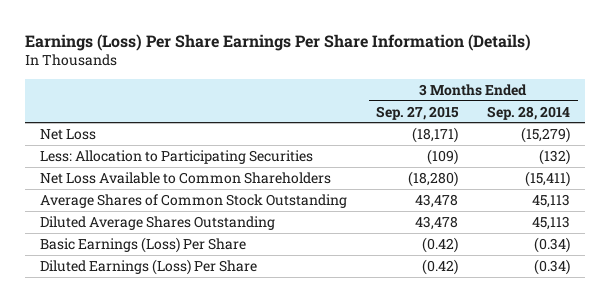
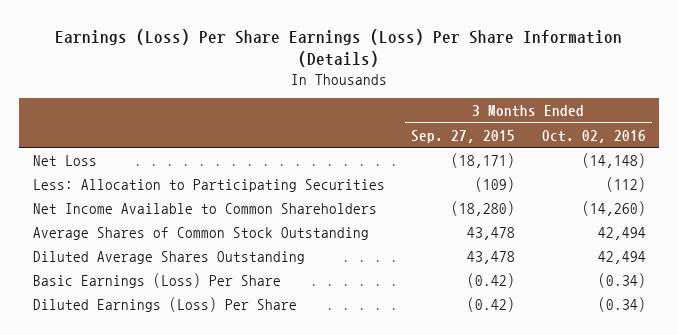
[25,33,532,51] Earnings (Loss) Per Share Earnings Per Share Information (Details) -> [55,28,623,68] Earnings (Loss) Per Share Earnings (Loss) Per Share Information (Details)
[487,105,571,120] Sep. 28, 2014 -> none
none -> [541,129,646,143] Oct. 02, 2016
[39,171,331,184] Net Loss Available to Common Shareholders -> [32,202,377,214] Net Income Available to Common Shareholders

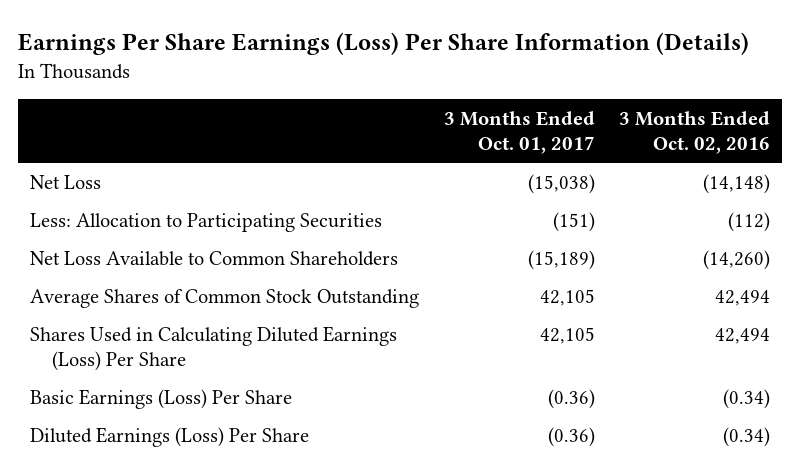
[55,28,623,68] Earnings (Loss) Per Share Earnings (Loss) Per Share Information (Details) -> [18,32,750,56] Earnings Per Share Earnings (Loss) Per Share Information (Details)
[411,129,516,143] Sep. 27, 2015 -> none
none -> [443,110,595,155] 3 Months Ended Oct. 01, 2017
[32,202,377,214] Net Income Available to Common Shareholders -> [30,250,399,266] Net Loss Available to Common Shareholders
[32,250,305,264] Diluted Average Shares Outstanding -> [30,325,398,372] Shares Used in Calculating Diluted Earnings (Loss) Per Share

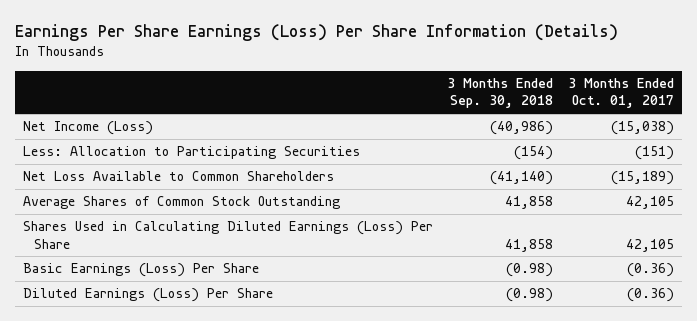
[618,110,770,155] 3 Months Ended Oct. 02, 2016 -> none
none -> [447,77,554,109] 3 Months Ended Sep. 30, 2018
[30,174,102,189] Net Loss -> [22,121,153,136] Net Income (Loss)

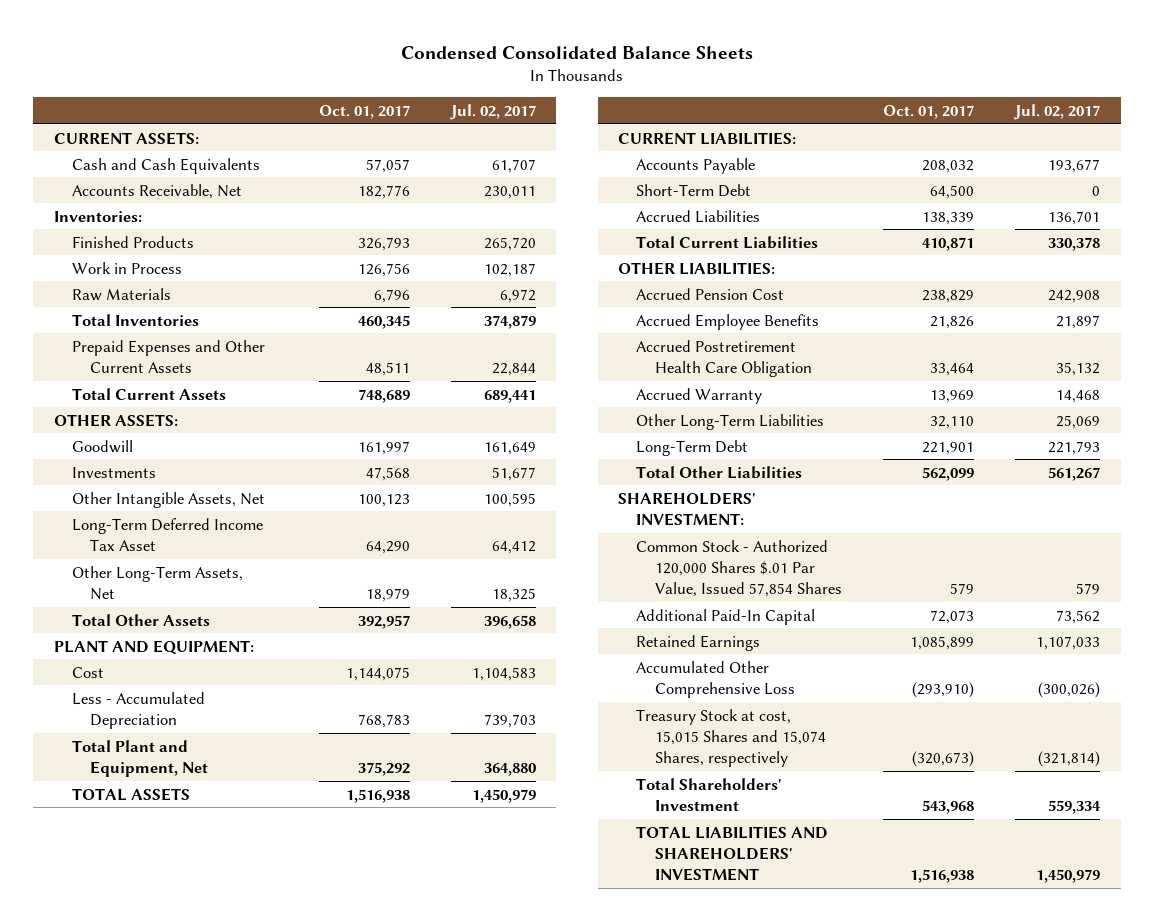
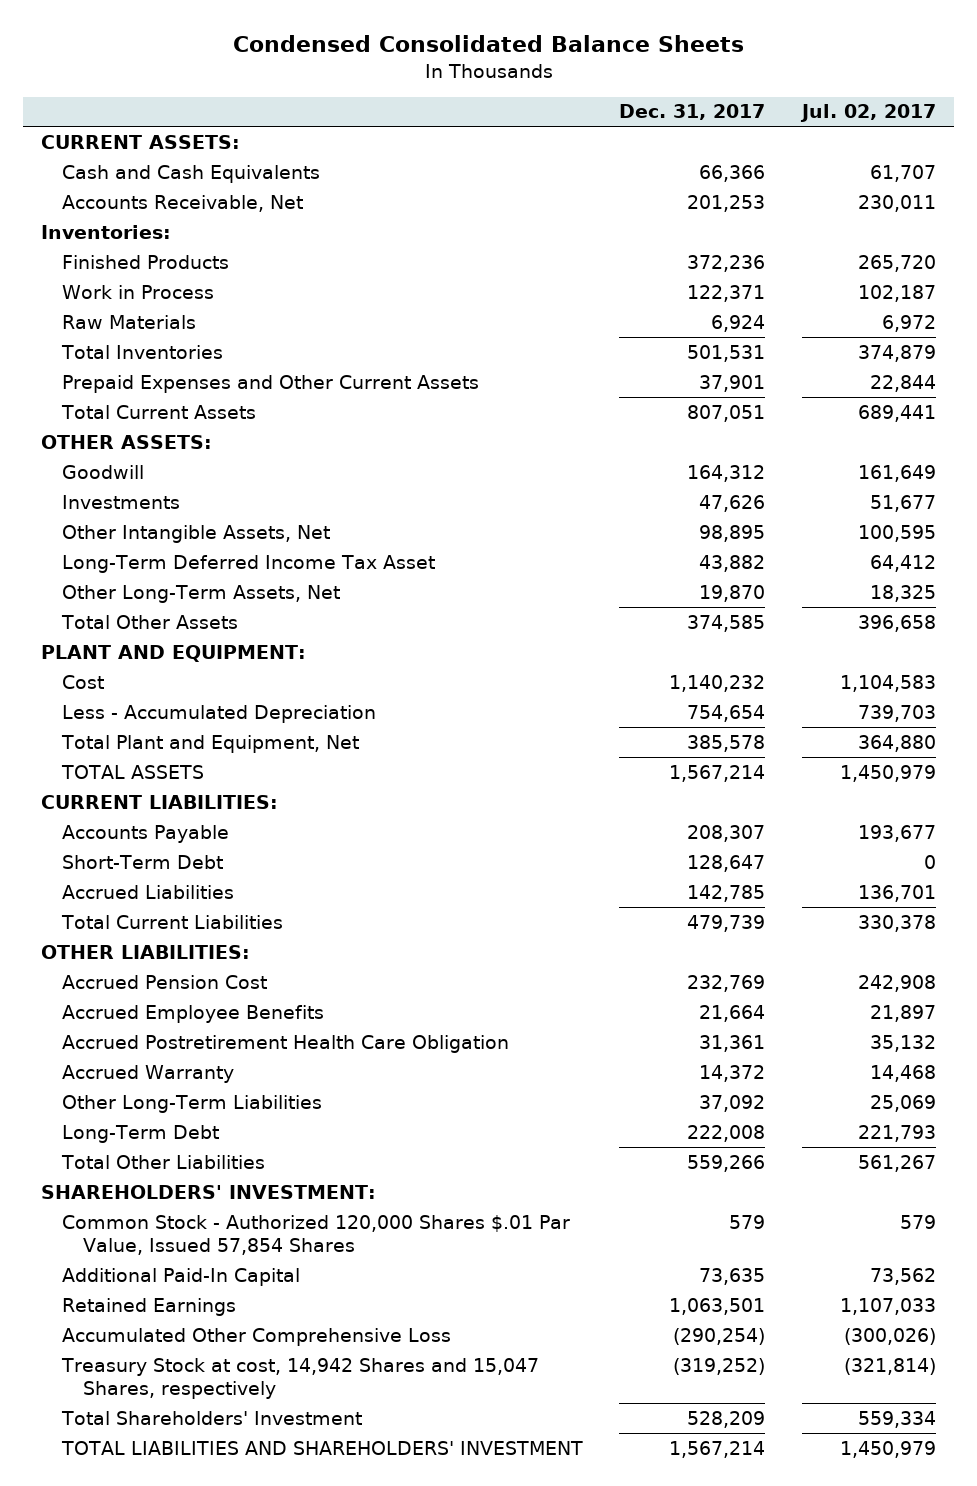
[318,105,410,120] Oct. 01, 2017 -> none
none -> [619,104,766,121] Dec. 31, 2017
[636,708,826,767] Treasury Stock at cost, 15,015 Shares and 15,074 Shares, respectively -> [60,1357,539,1399] Treasury Stock at cost, 14,942 Shares and 15,047 Shares, respectively

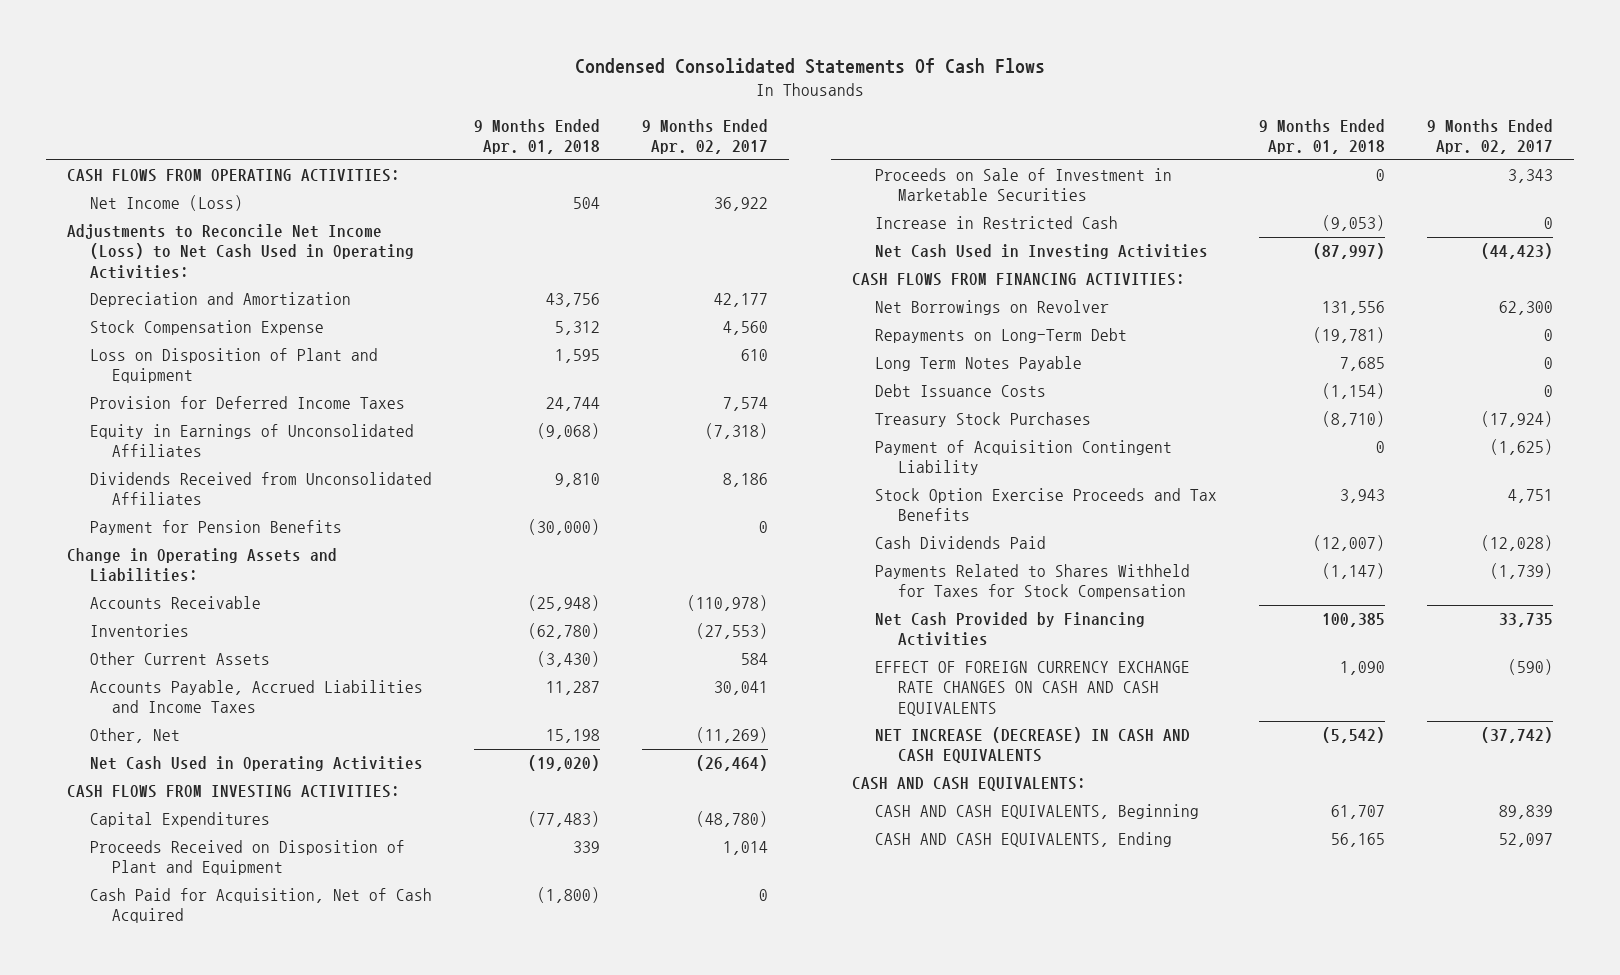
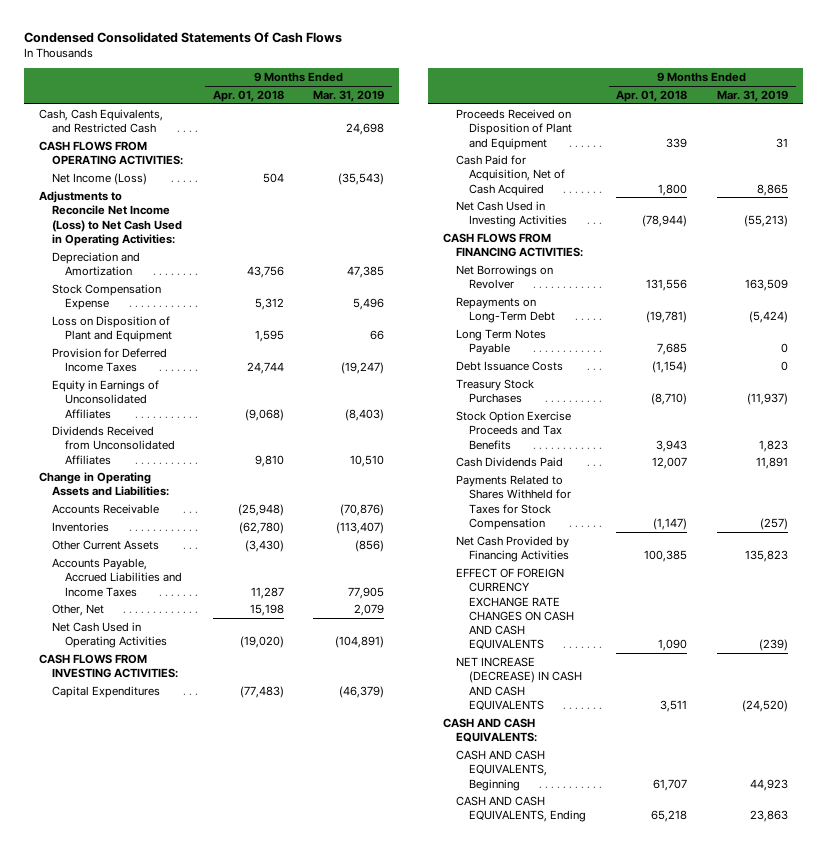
[641,119,768,155] 9 Months Ended Apr. 02, 2017 -> none
none -> [313,90,385,103] Mar. 31, 2019
none -> [38,108,163,134] Cash, Cash Equivalents, and Restricted Cash
[89,520,342,536] Payment for Pension Benefits -> none
[874,168,1172,202] Proceeds on Sale of Investment in Marketable Securities -> none
[874,216,1118,230] Increase in Restricted Cash -> none
[536,887,600,904] (1,800) -> [658,183,688,196] 1,800
[1312,243,1385,260] (87,997) -> [642,215,688,228] (78,944)
[874,440,1172,476] Payment of Acquisition Contingent Liability -> none
[1312,535,1385,552] (12,007) -> [652,456,688,469] 12,007
[1321,727,1385,744] (5,542) -> [660,699,688,712] 3,511
[1330,833,1385,848] 56,165 -> [651,810,688,823] 65,218

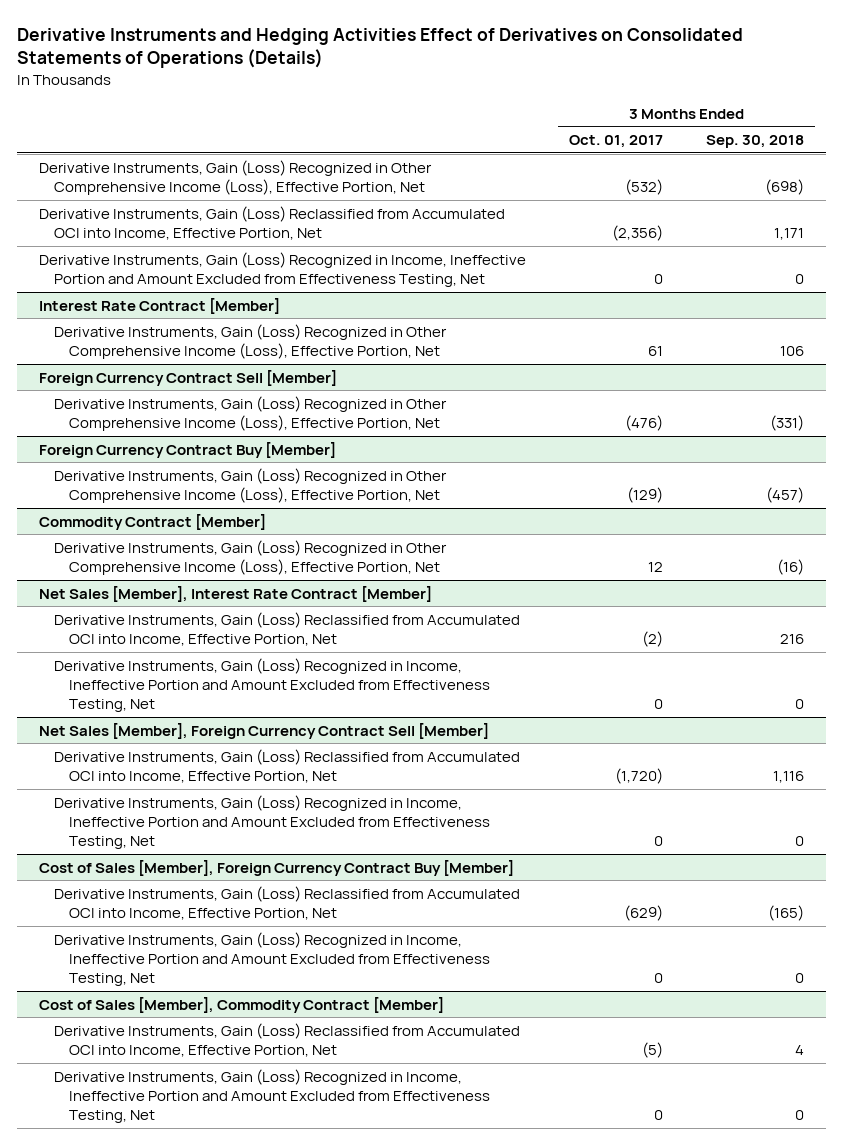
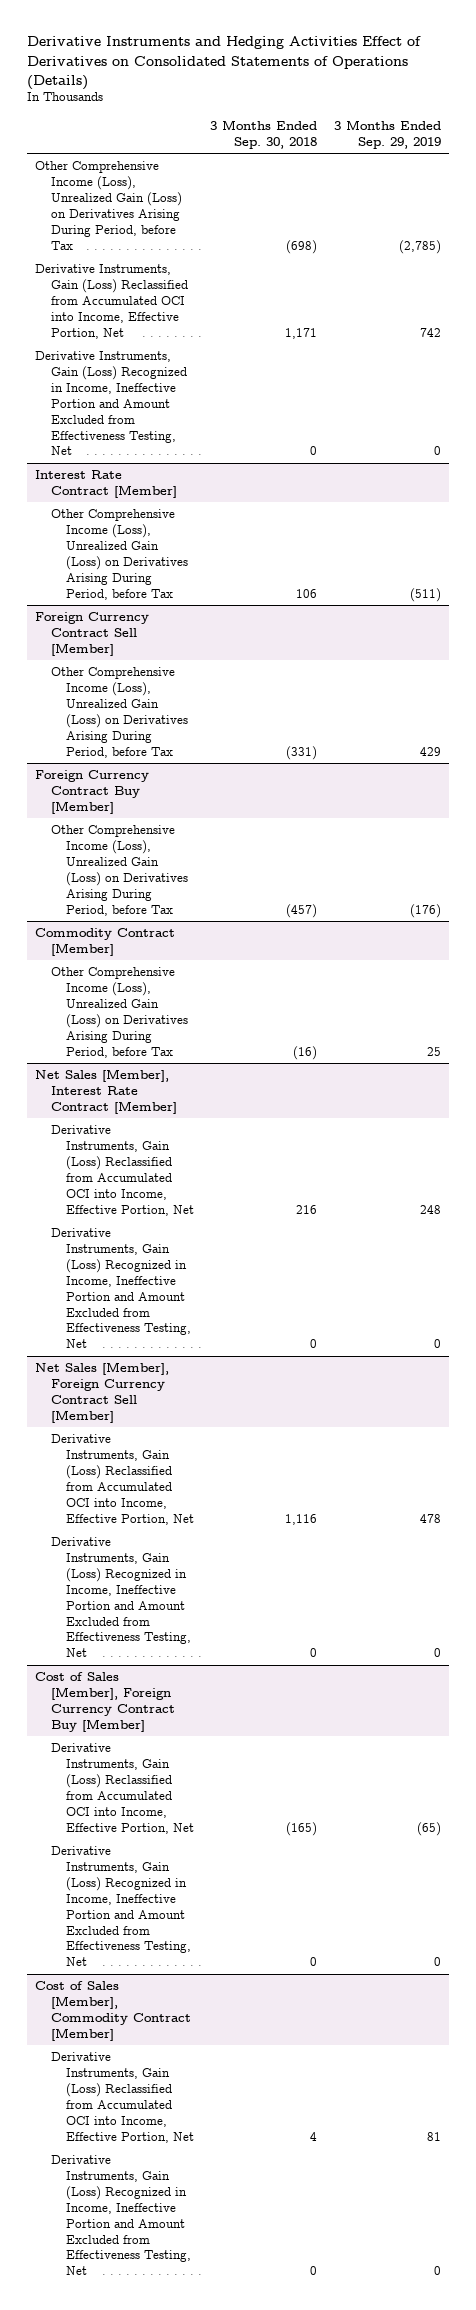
[569,135,664,149] Oct. 01, 2017 -> none
none -> [333,119,441,149] 3 Months Ended Sep. 29, 2019
[38,159,432,195] Derivative Instruments, Gain (Loss) Recognized in Other Comprehensive Income (Loss), Effective Portion, Net -> [35,160,182,250] Other Comprehensive Income (Loss), Unrealized Gain (Loss) on Derivatives Arising During Period, before Tax
[53,323,447,359] Derivative Instruments, Gain (Loss) Recognized in Other Comprehensive Income (Loss), Effective Portion, Net -> none
none -> [50,508,189,600] Other Comprehensive Income (Loss), Unrealized Gain (Loss) on Derivatives Arising During Period, before Tax
[53,395,447,431] Derivative Instruments, Gain (Loss) Recognized in Other Comprehensive Income (Loss), Effective Portion, Net -> [50,666,189,758] Other Comprehensive Income (Loss), Unrealized Gain (Loss) on Derivatives Arising During Period, before Tax
[53,467,447,503] Derivative Instruments, Gain (Loss) Recognized in Other Comprehensive Income (Loss), Effective Portion, Net -> [50,824,189,916] Other Comprehensive Income (Loss), Unrealized Gain (Loss) on Derivatives Arising During Period, before Tax
[53,539,447,575] Derivative Instruments, Gain (Loss) Recognized in Other Comprehensive Income (Loss), Effective Portion, Net -> none
none -> [50,966,189,1058] Other Comprehensive Income (Loss), Unrealized Gain (Loss) on Derivatives Arising During Period, before Tax

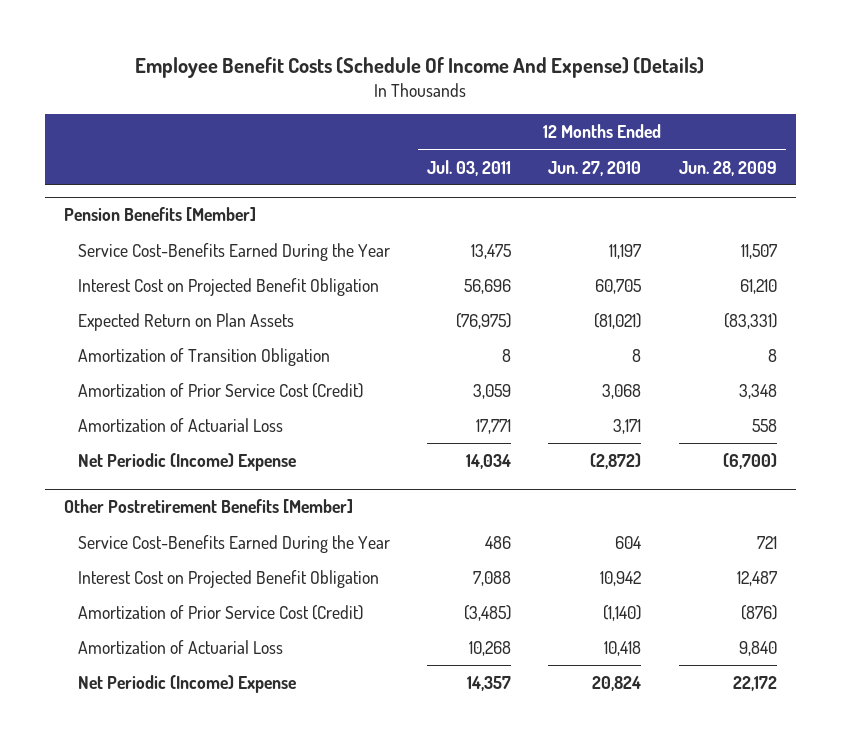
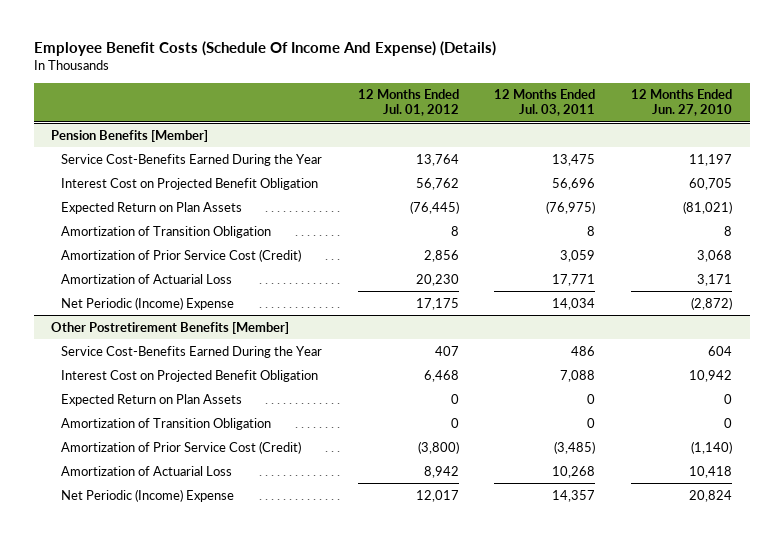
[678,160,777,176] Jun. 28, 2009 -> none
none -> [357,89,459,117] 12 Months Ended Jul. 01, 2012
none -> [60,393,242,406] Expected Return on Plan Assets
none -> [60,417,271,430] Amortization of Transition Obligation

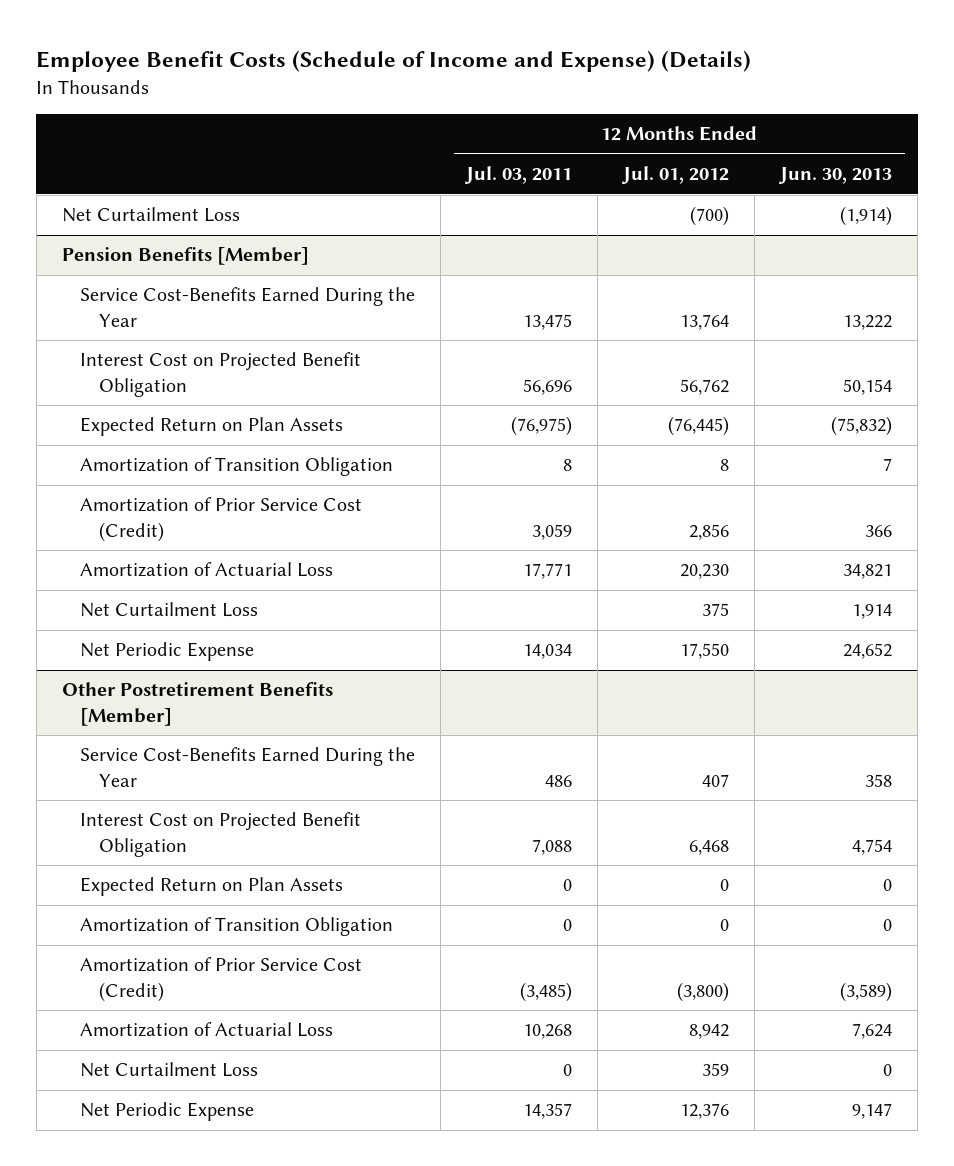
[33,41,496,57] Employee Benefit Costs (Schedule Of Income And Expense) (Details) -> [36,50,752,73] Employee Benefit Costs (Schedule of Income and Expense) (Details)
[631,89,733,117] 12 Months Ended Jun. 27, 2010 -> none
none -> [778,167,893,185] Jun. 30, 2013
none -> [61,207,240,223] Net Curtailment Loss
none -> [80,602,259,618] Net Curtailment Loss
[60,296,234,310] Net Periodic (Income) Expense -> [80,642,255,662] Net Periodic Expense
[415,297,459,310] 17,175 -> [680,643,730,660] 17,550
none -> [80,1062,259,1078] Net Curtailment Loss
[60,488,234,502] Net Periodic (Income) Expense -> [80,1102,255,1122] Net Periodic Expense
[415,489,459,502] 12,017 -> [680,1103,730,1120] 12,376

